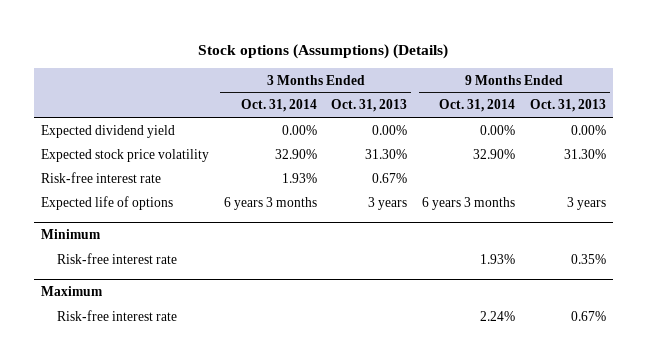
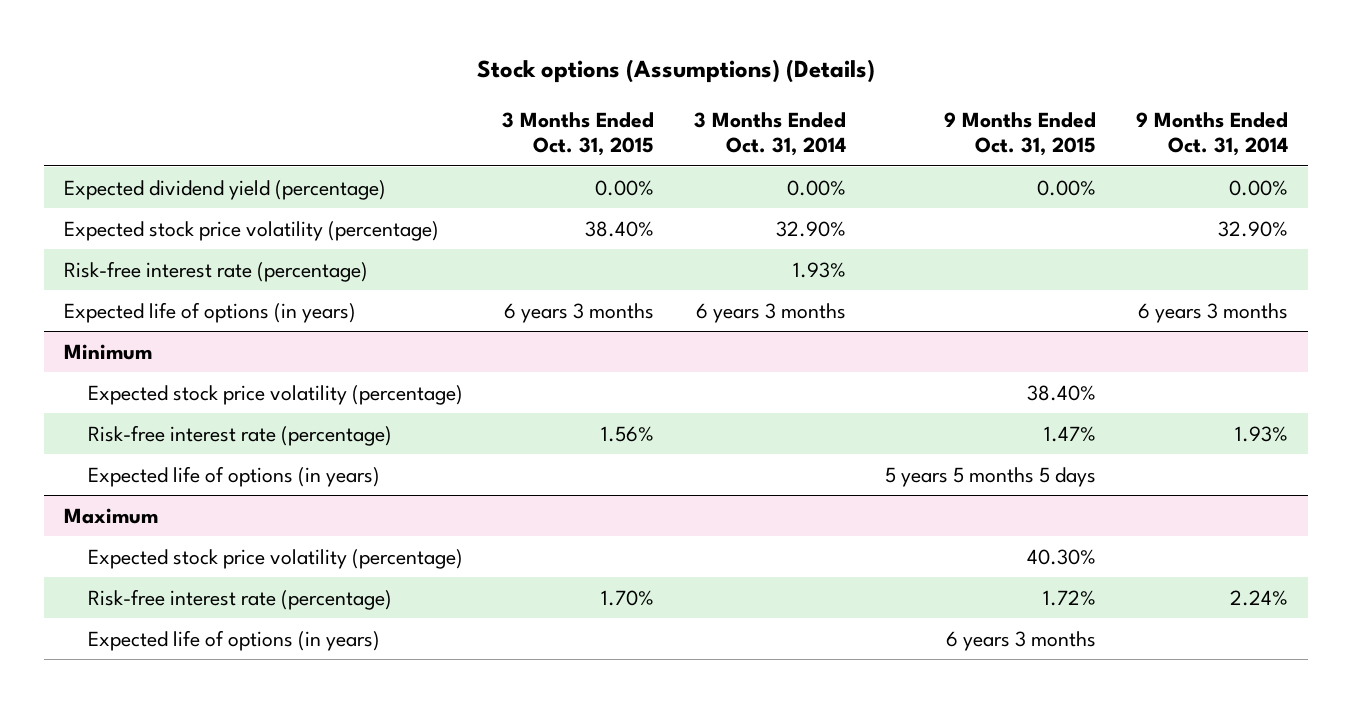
[331,99,408,113] Oct. 31, 2013 -> none
[529,99,606,113] Oct. 31, 2013 -> none
none -> [502,111,655,157] 3 Months Ended Oct. 31, 2015
none -> [944,111,1097,157] 9 Months Ended Oct. 31, 2015
[40,124,175,138] Expected dividend yield -> [64,179,387,200] Expected dividend yield (percentage)
[40,148,209,162] Expected stock price volatility -> [64,220,440,241] Expected stock price volatility (percentage)
[40,171,161,183] Risk-free interest rate -> [64,260,369,282] Risk-free interest rate (percentage)
[40,195,173,210] Expected life of options -> [64,301,357,323] Expected life of options (in years)
none -> [87,384,463,405] Expected stock price volatility (percentage)
[57,252,178,264] Risk-free interest rate -> [87,424,392,446] Risk-free interest rate (percentage)
none -> [87,465,380,487] Expected life of options (in years)
none -> [87,548,463,569] Expected stock price volatility (percentage)
[57,309,178,321] Risk-free interest rate -> [87,588,392,610] Risk-free interest rate (percentage)
none -> [87,629,380,651] Expected life of options (in years)

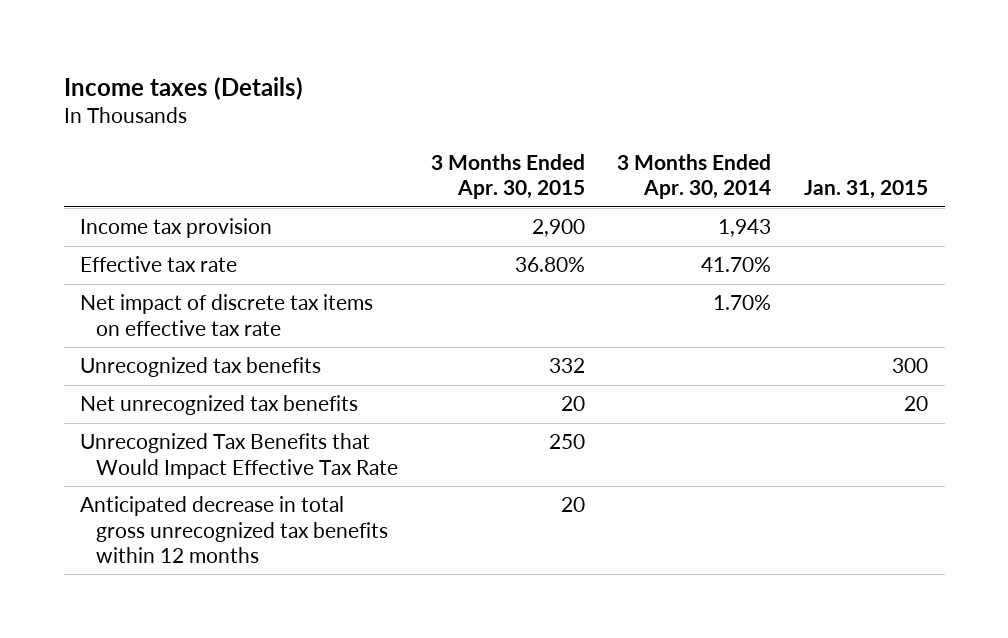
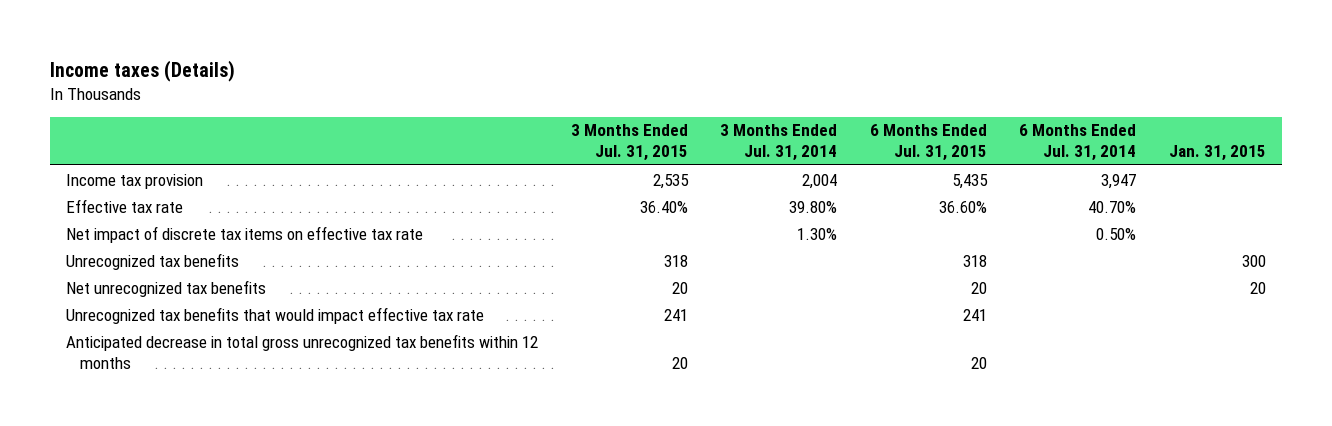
[430,154,585,200] 3 Months Ended Apr. 30, 2015 -> none
[617,154,772,200] 3 Months Ended Apr. 30, 2014 -> none
none -> [570,124,688,162] 3 Months Ended Jul. 31, 2015
none -> [720,124,838,162] 3 Months Ended Jul. 31, 2014
none -> [869,124,987,162] 6 Months Ended Jul. 31, 2015
none -> [1019,124,1137,162] 6 Months Ended Jul. 31, 2014
[80,433,398,479] Unrecognized Tax Benefits that Would Impact Effective Tax Rate -> [66,306,485,324] Unrecognized tax benefits that would impact effective tax rate

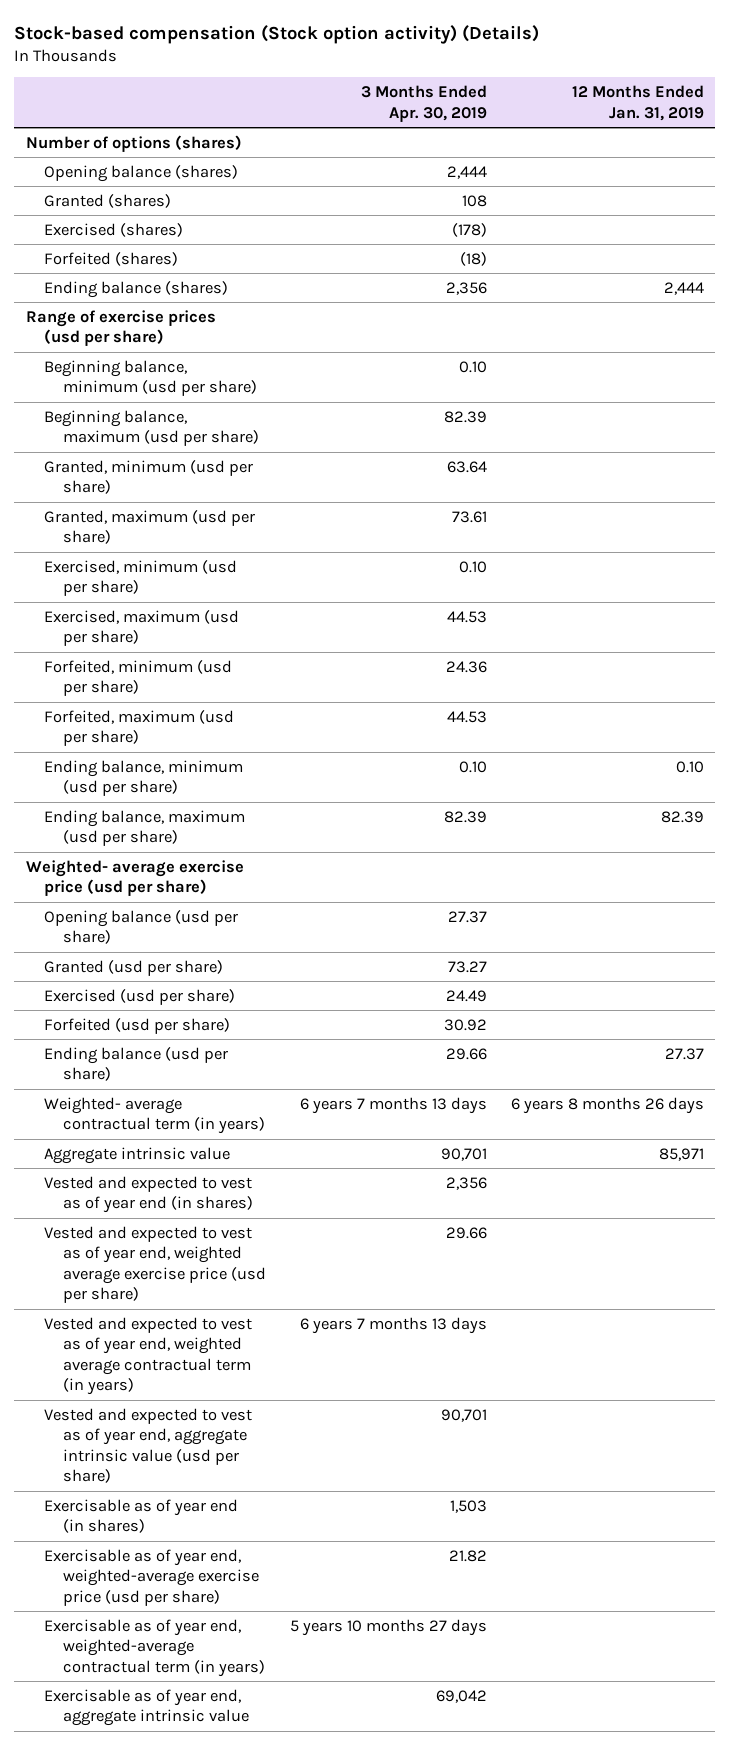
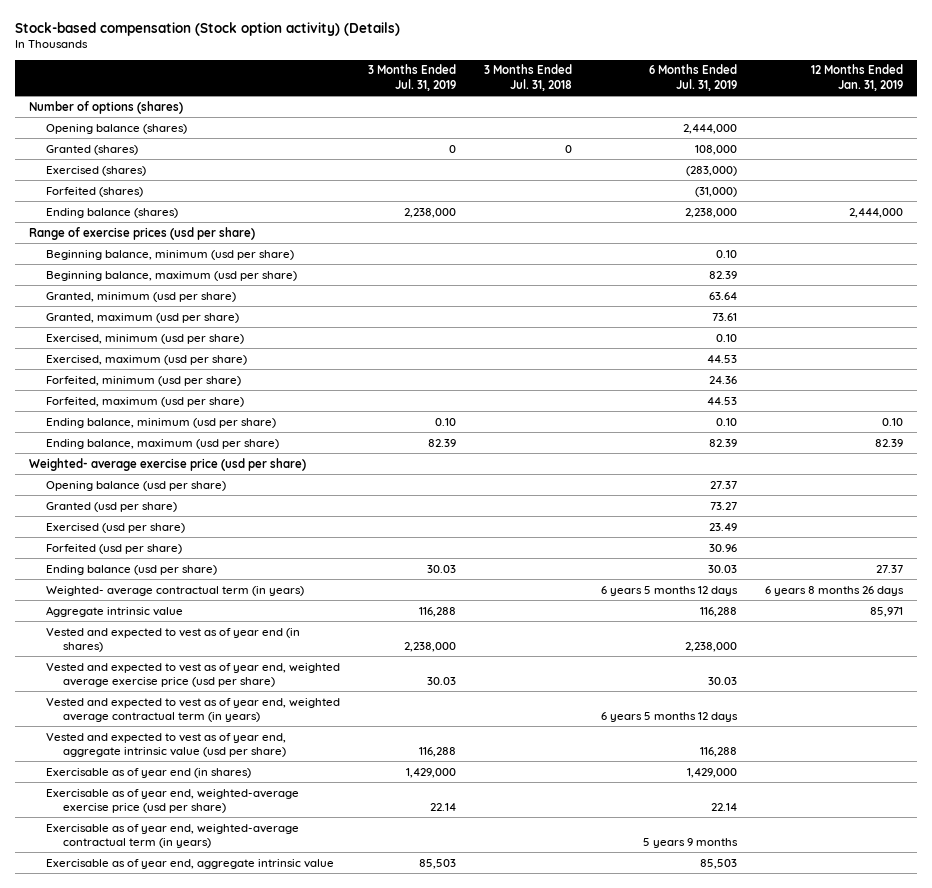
[360,85,487,122] 3 Months Ended Apr. 30, 2019 -> none
none -> [368,64,457,91] 3 Months Ended Jul. 31, 2019
none -> [484,64,573,91] 3 Months Ended Jul. 31, 2018
none -> [648,64,737,91] 6 Months Ended Jul. 31, 2019
[663,281,704,295] 2,444 -> [849,207,904,218] 2,444,000

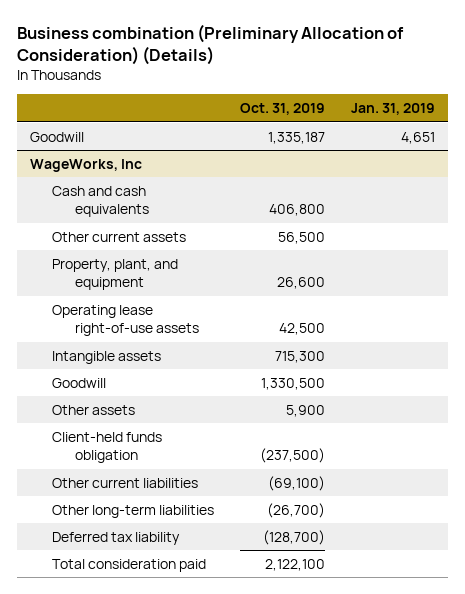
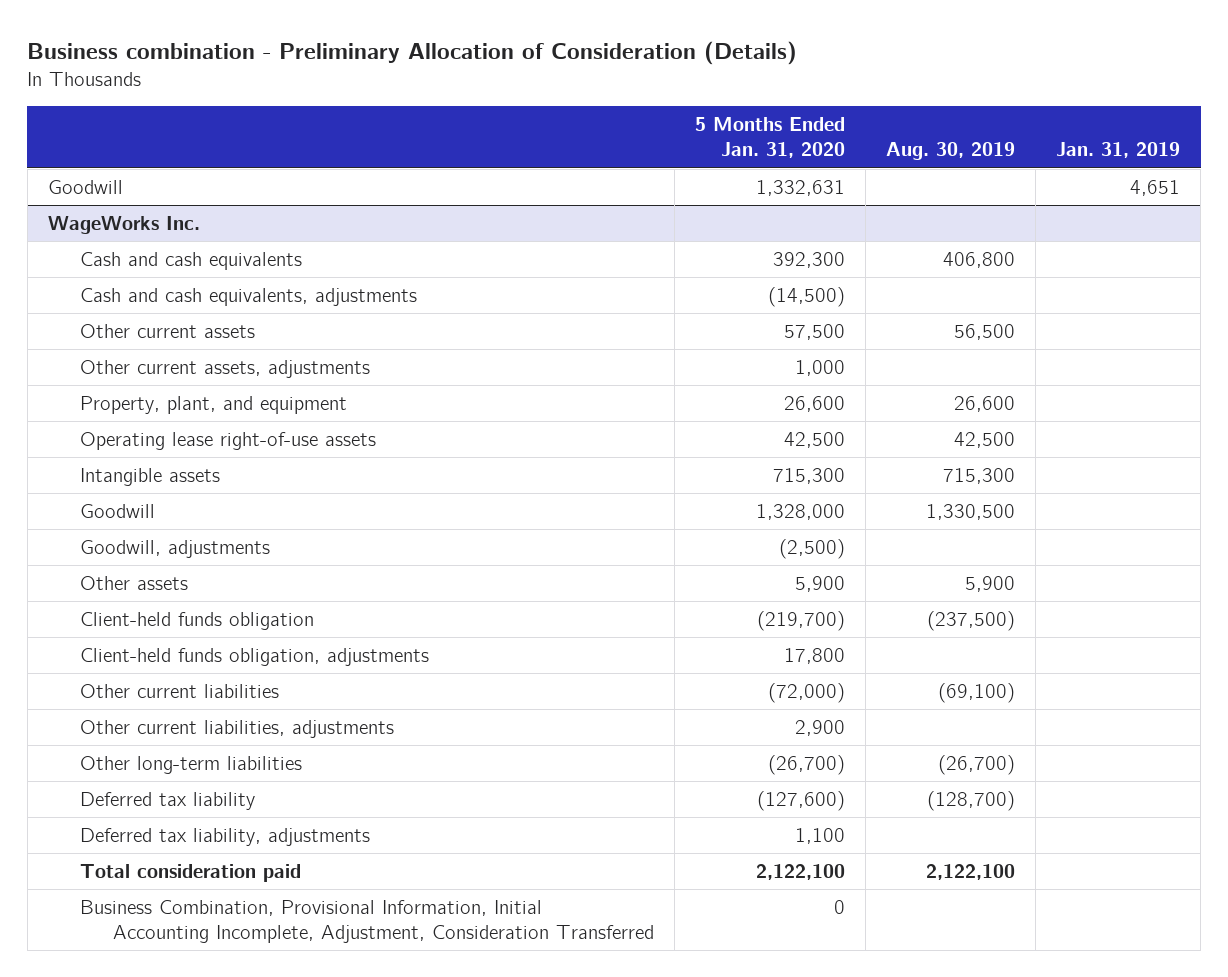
[16,23,404,66] Business combination (Preliminary Allocation of Consideration) (Details) -> [27,40,798,65] Business combination - Preliminary Allocation of Consideration (Details)
[240,103,326,116] Oct. 31, 2019 -> none
none -> [694,117,845,159] 5 Months Ended Jan. 31, 2020
none -> [886,142,1016,161] Aug. 30, 2019
[29,158,142,172] WageWorks, Inc -> [47,216,200,235] WageWorks Inc.
none -> [80,288,418,307] Cash and cash equivalents, adjustments
none -> [80,360,371,379] Other current assets, adjustments
none -> [80,540,271,559] Goodwill, adjustments
none -> [80,648,430,667] Client-held funds obligation, adjustments
none -> [80,720,395,739] Other current liabilities, adjustments
none -> [80,828,371,847] Deferred tax liability, adjustments
none -> [80,900,654,944] Business Combination, Provisional Information, Initial Accounting Incomplete, Adjustment, Consideration Transferred

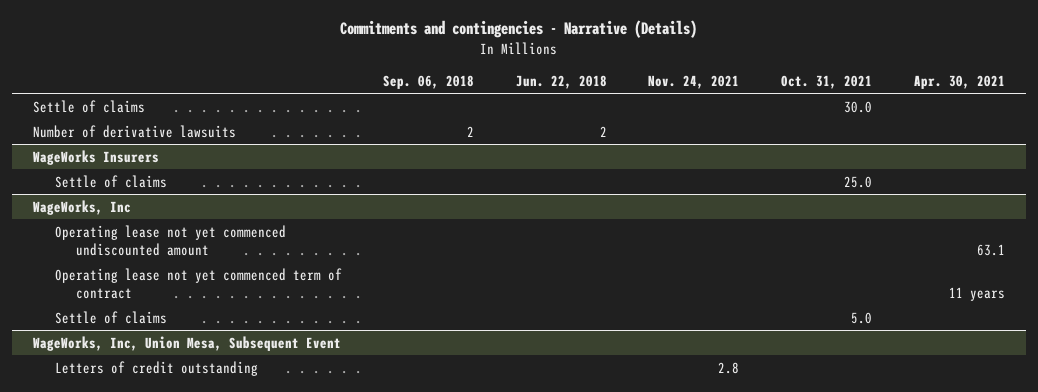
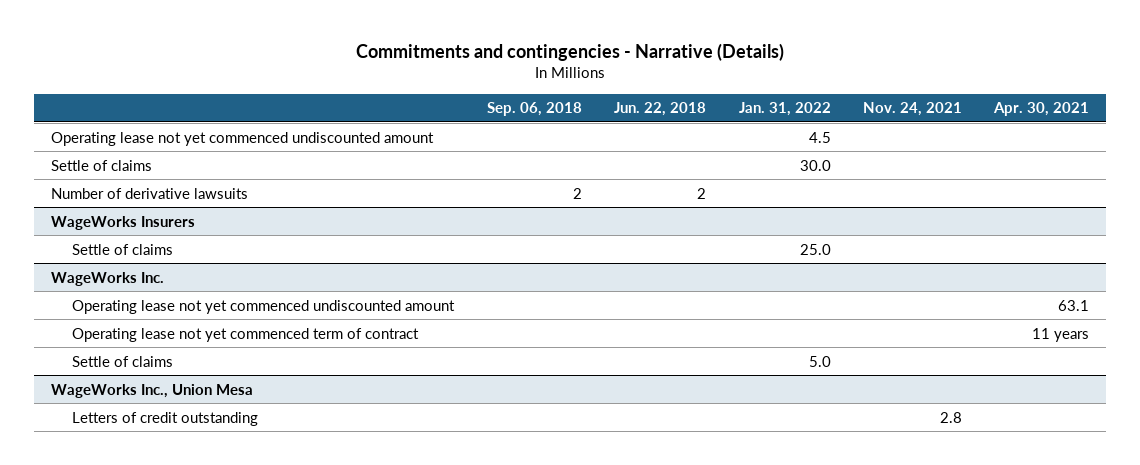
[781,74,873,89] Oct. 31, 2021 -> none
none -> [738,102,831,117] Jan. 31, 2022
none -> [50,131,434,146] Operating lease not yet commenced undiscounted amount
[32,199,131,215] WageWorks, Inc -> [50,271,164,286] WageWorks Inc.
[32,335,341,351] WageWorks, Inc, Union Mesa, Subsequent Event -> [50,383,253,398] WageWorks Inc., Union Mesa

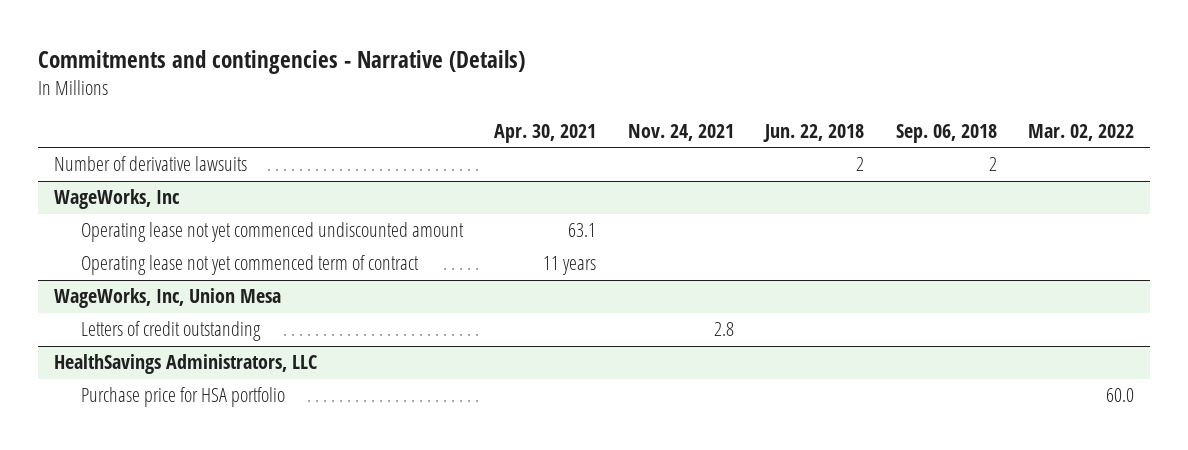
[738,102,831,117] Jan. 31, 2022 -> none
none -> [1028,123,1135,141] Mar. 02, 2022
[50,131,434,146] Operating lease not yet commenced undiscounted amount -> none
[50,159,152,171] Settle of claims -> none
[50,215,195,230] WageWorks Insurers -> none
[72,243,174,255] Settle of claims -> none
[50,271,164,286] WageWorks Inc. -> [53,189,180,210] WageWorks, Inc
[72,355,174,367] Settle of claims -> none
[50,383,253,398] WageWorks Inc., Union Mesa -> [53,288,281,309] WageWorks, Inc, Union Mesa
none -> [53,354,317,375] HealthSavings Administrators, LLC
none -> [80,387,285,408] Purchase price for HSA portfolio

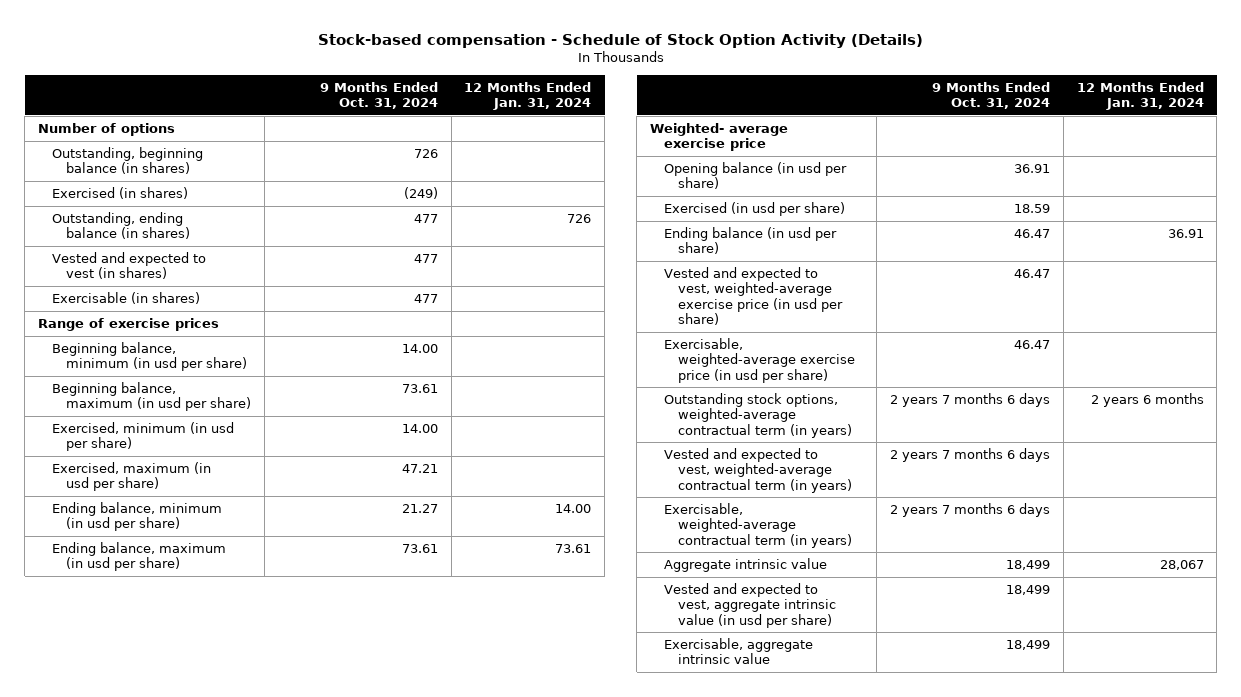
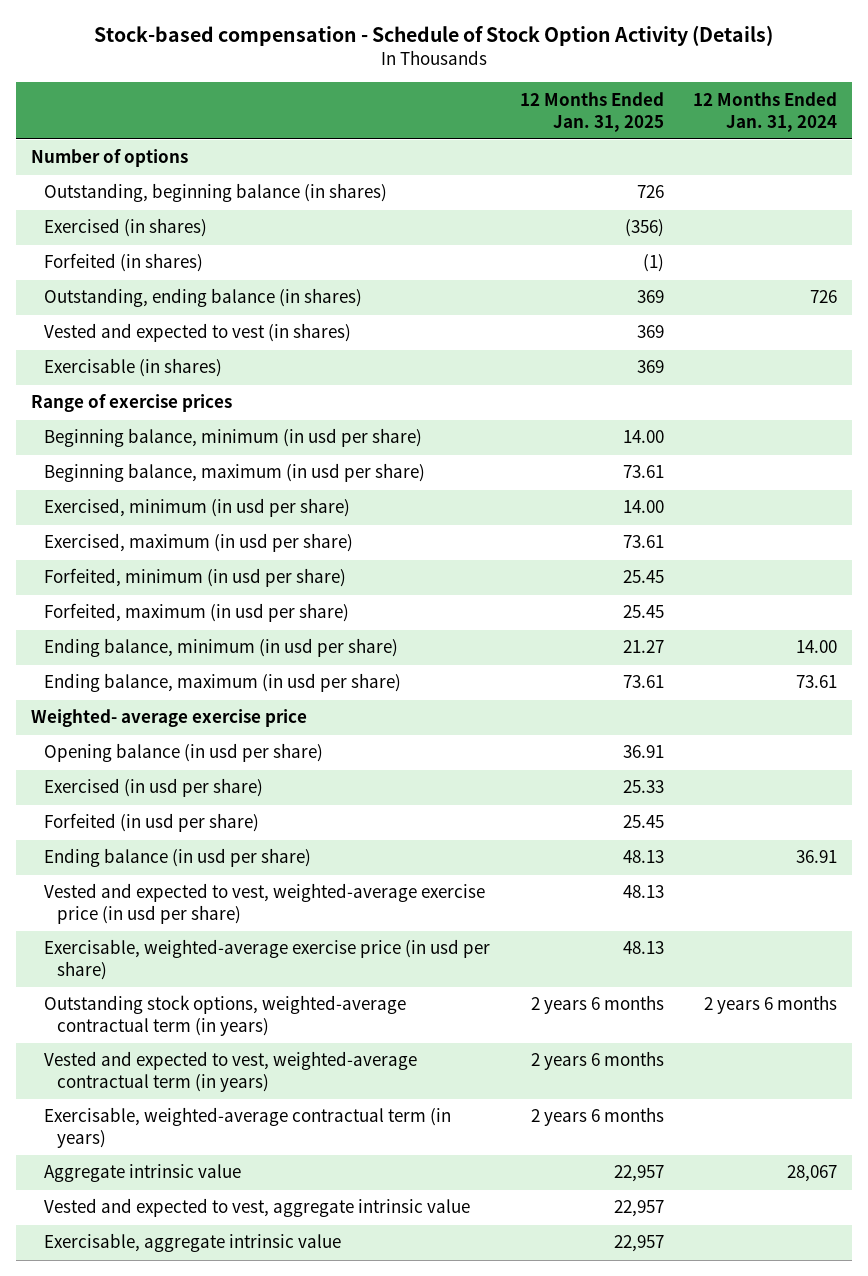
[319,81,438,110] 9 Months Ended Oct. 31, 2024 -> none
none -> [519,91,664,132] 12 Months Ended Jan. 31, 2025
none -> [44,253,204,273] Forfeited (in shares)
none -> [44,568,347,588] Forfeited, minimum (in usd per share)
none -> [44,603,350,623] Forfeited, maximum (in usd per share)
none -> [44,813,260,833] Forfeited (in usd per share)
[664,583,837,628] Vested and expected to vest, aggregate intrinsic value (in usd per share) -> [44,1198,471,1218] Vested and expected to vest, aggregate intrinsic value

